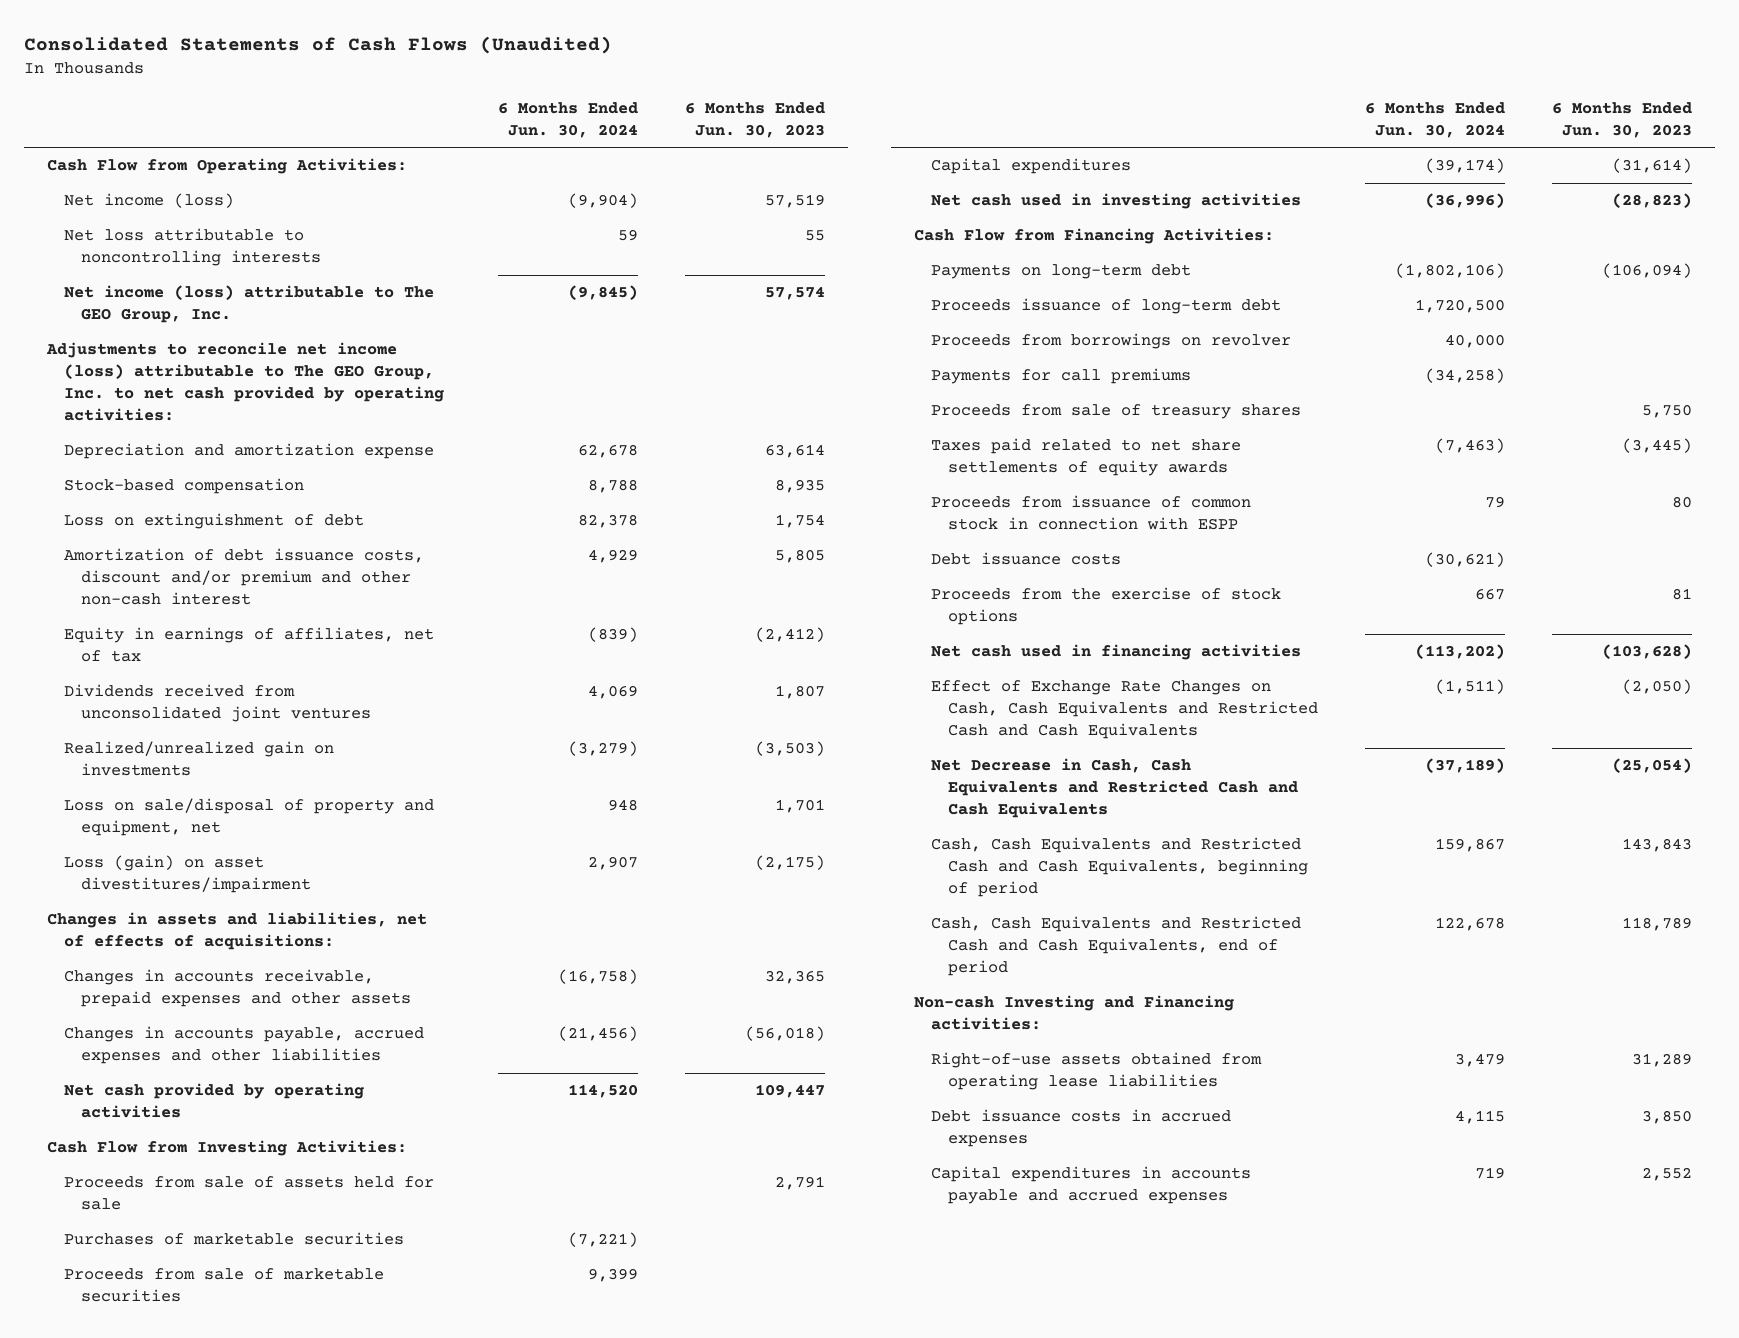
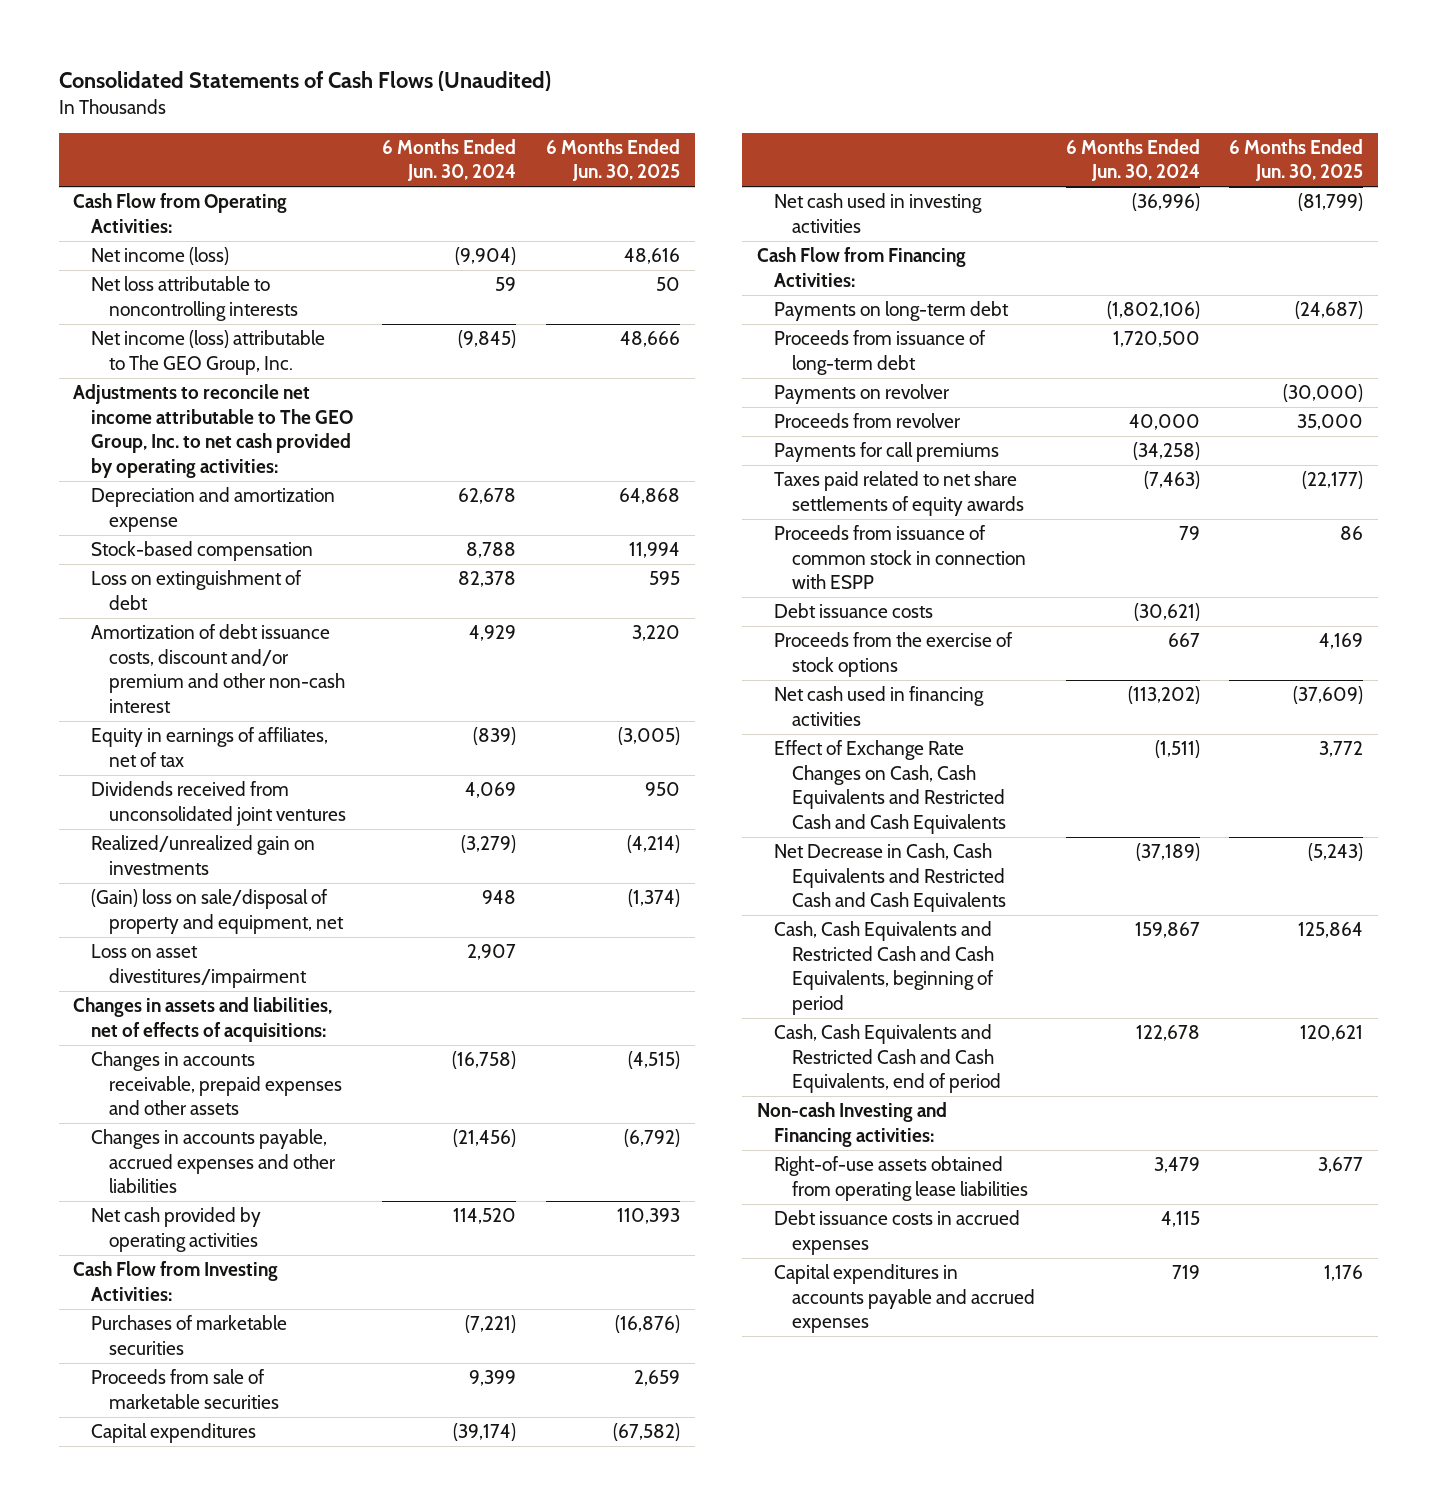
[684,101,825,138] 6 Months Ended Jun. 30, 2023 -> none
none -> [545,138,680,182] 6 Months Ended Jun. 30, 2025
[46,342,445,421] Adjustments to reconcile net income (loss) attributable to The GEO Group, Inc. to net cash provided by operating activities: -> [73,384,354,478] Adjustments to reconcile net income attributable to The GEO Group, Inc. to net cash provided by operating activities:
[64,798,435,837] Loss on sale/disposal of property and equipment, net -> [91,889,344,934] (Gain) loss on sale/disposal of property and equipment, net
[64,855,311,894] Loss (gain) on asset divestitures/impairment -> [91,944,307,988] Loss on asset divestitures/impairment
[64,1176,435,1211] Proceeds from sale of assets held for sale -> none
[931,298,1282,315] Proceeds issuance of long-term debt -> [774,330,987,375] Proceeds from issuance of long-term debt
none -> [774,384,951,405] Payments on revolver
[931,333,1292,350] Proceeds from borrowings on revolver -> [774,413,962,429] Proceeds from revolver
[931,404,1302,420] Proceeds from sale of treasury shares -> none

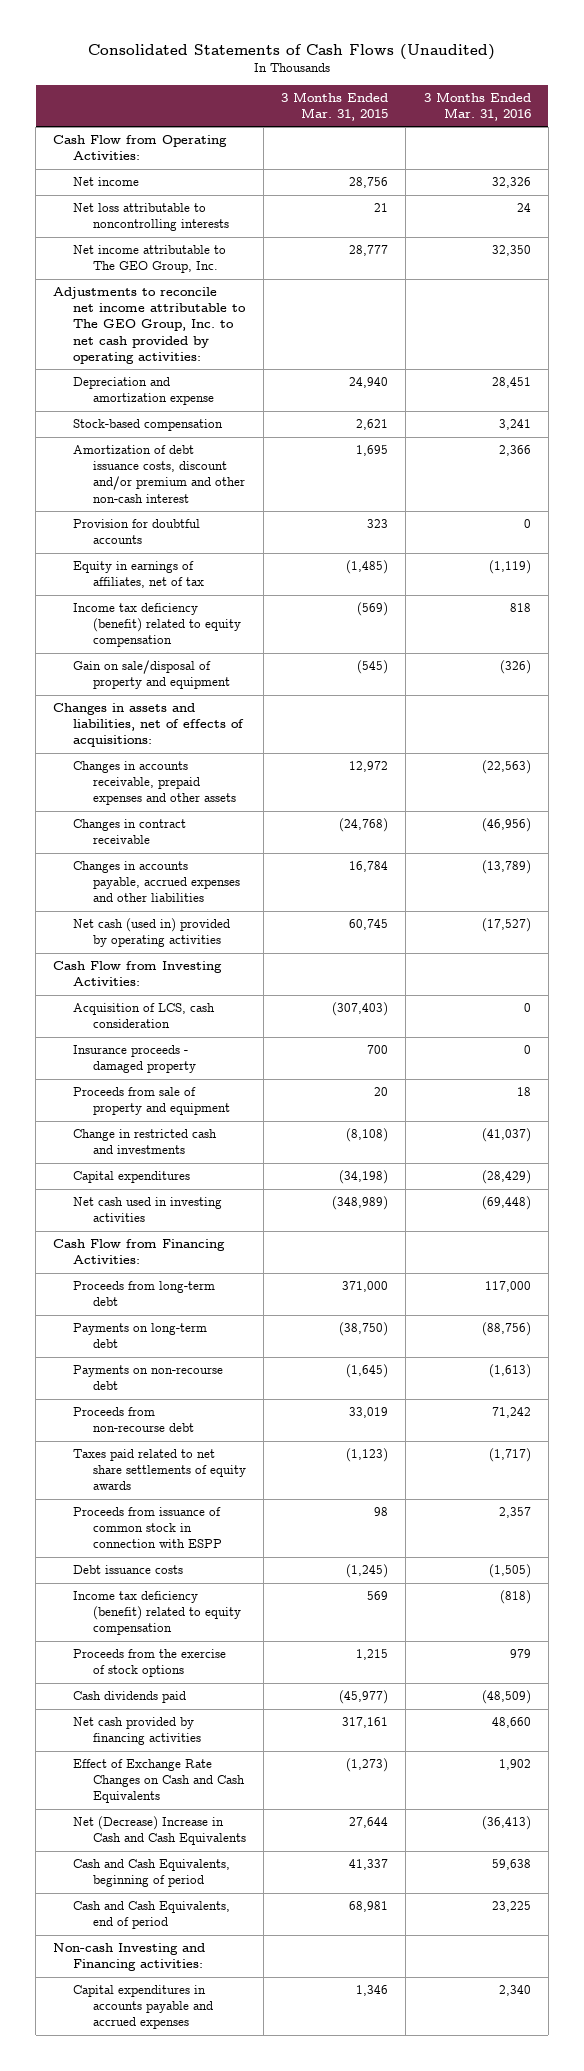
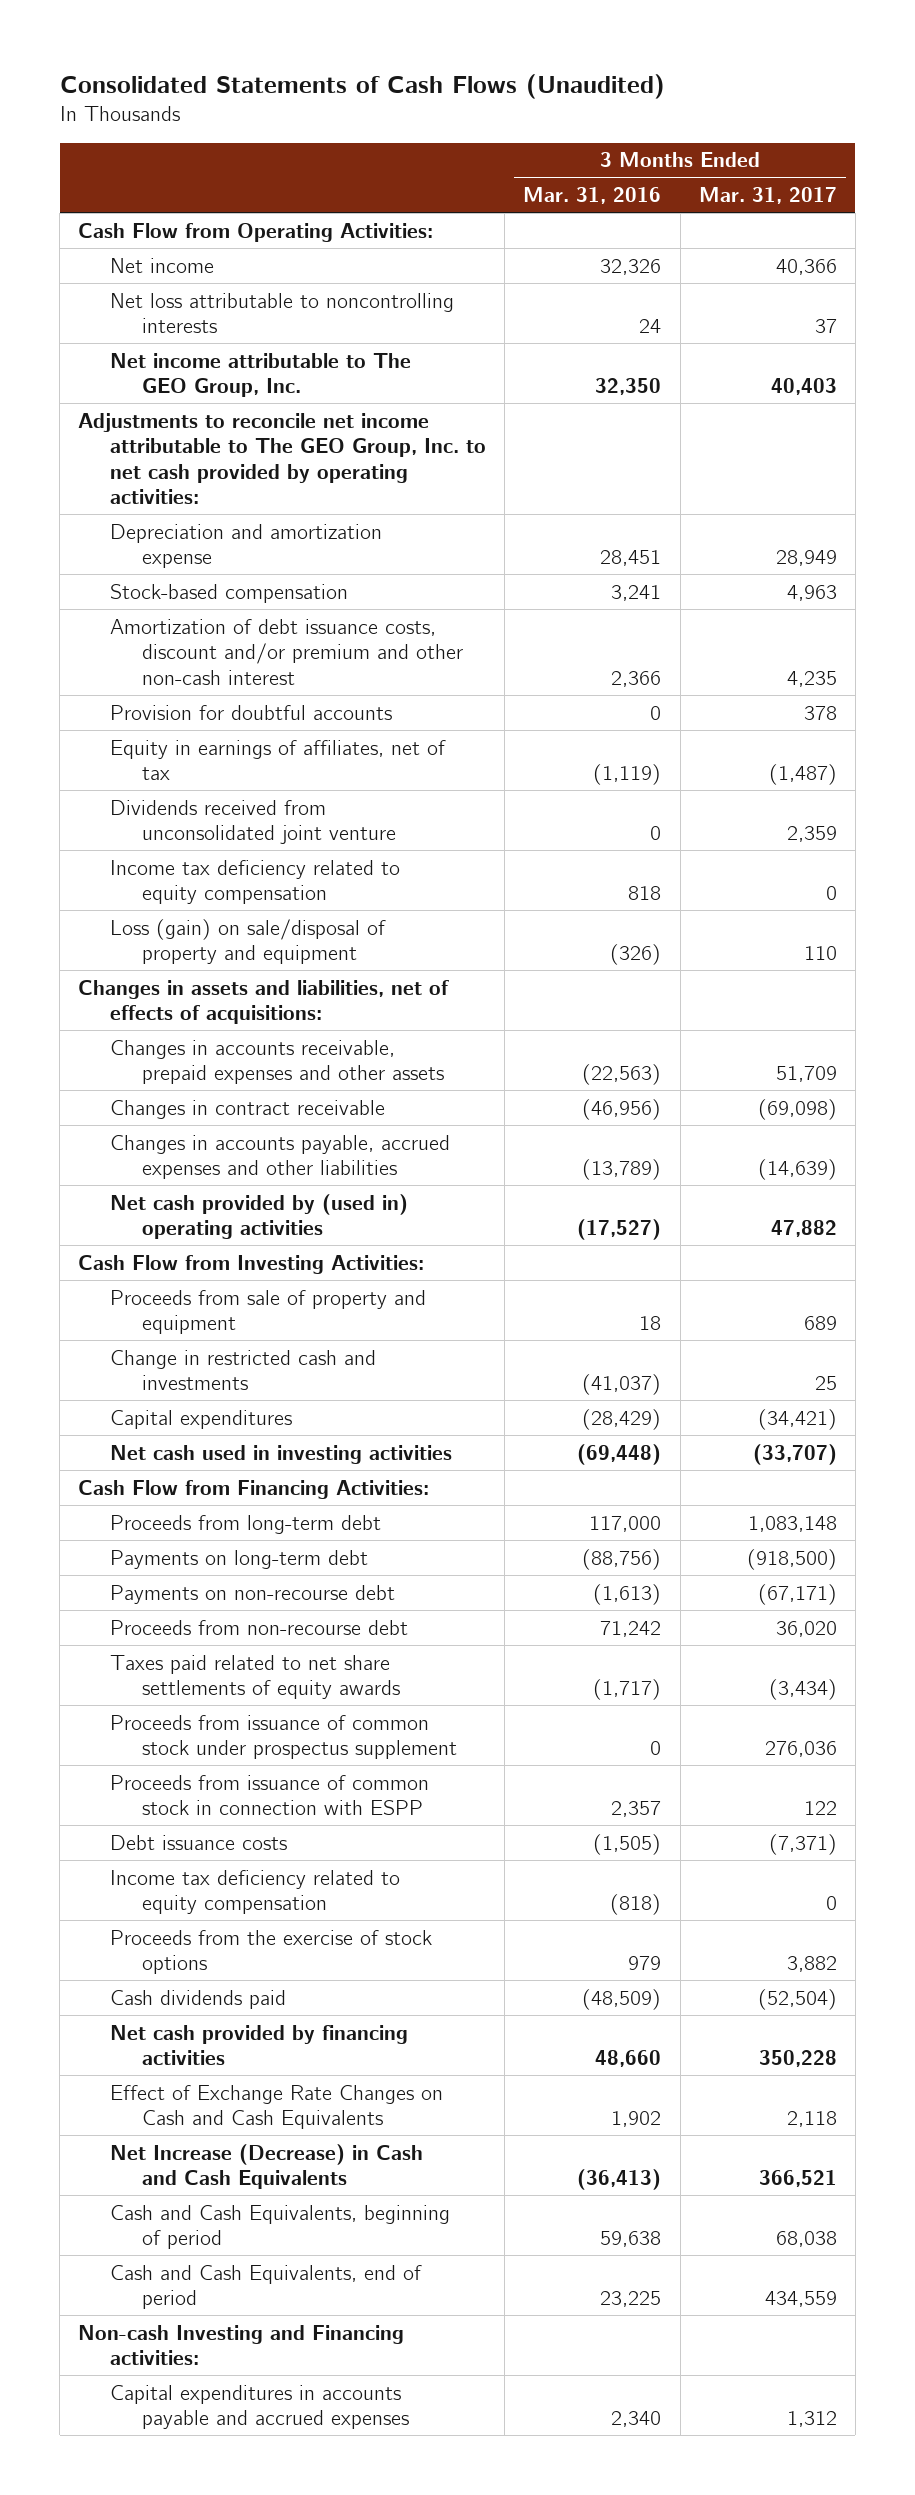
[281,91,389,121] 3 Months Ended Mar. 31, 2015 -> none
none -> [698,187,837,205] Mar. 31, 2017
none -> [110,799,397,845] Dividends received from unconsolidated joint venture
[73,603,242,648] Income tax deficiency (benefit) related to equity compensation -> [110,859,401,905] Income tax deficiency related to equity compensation
[73,660,231,690] Gain on sale/disposal of property and equipment -> [110,918,387,965] Loss (gain) on sale/disposal of property and equipment
[73,918,231,948] Net cash (used in) provided by operating activities -> [110,1193,409,1240] Net cash provided by (used in) operating activities
[73,1003,216,1029] Acquisition of LCS, cash consideration -> none
[73,1045,197,1074] Insurance proceeds - damaged property -> none
none -> [110,1714,458,1760] Proceeds from issuance of common stock under prospectus supplement
[73,1591,242,1636] Income tax deficiency (benefit) related to equity compensation -> [110,1869,401,1915] Income tax deficiency related to equity compensation
[73,1816,247,1846] Net (Decrease) Increase in Cash and Cash Equivalents -> [110,2143,424,2190] Net Increase (Decrease) in Cash and Cash Equivalents

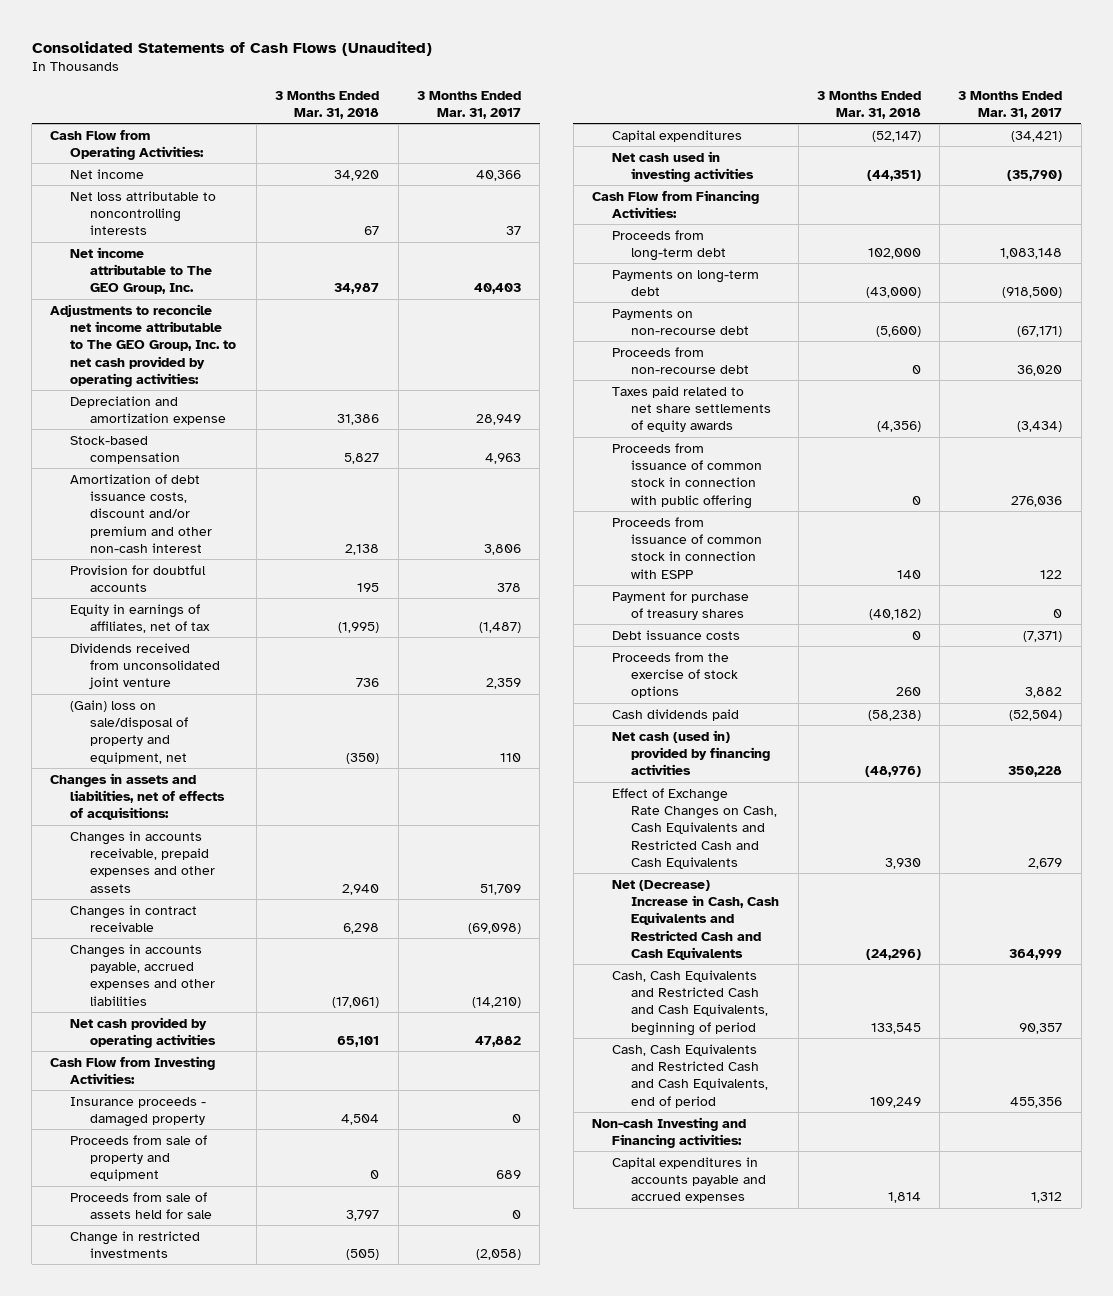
[523,187,662,205] Mar. 31, 2016 -> none
none -> [275,90,380,119] 3 Months Ended Mar. 31, 2018
[786,670,837,687] 4,235 -> [483,543,521,555] 3,806
[110,859,401,905] Income tax deficiency related to equity compensation -> none
[110,918,387,965] Loss (gain) on sale/disposal of property and equipment -> [70,699,188,764] (Gain) loss on sale/disposal of property and equipment, net
[757,1159,837,1181] (14,639) -> [471,996,521,1008] (14,210)
[110,1193,409,1240] Net cash provided by (used in) operating activities -> [70,1016,216,1048] Net cash provided by operating activities
none -> [70,1096,207,1127] Insurance proceeds - damaged property
none -> [70,1191,212,1219] Proceeds from sale of assets held for sale
[110,1349,377,1391] Change in restricted cash and investments -> [70,1230,201,1258] Change in restricted investments
[814,1376,837,1391] 25 -> [475,1248,521,1260] (2,058)
[752,1443,837,1465] (33,707) -> [1007,169,1063,181] (35,790)
[110,1714,458,1760] Proceeds from issuance of common stock under prospectus supplement -> [611,442,763,509] Proceeds from issuance of common stock in connection with public offering
none -> [611,590,749,620] Payment for purchase of treasury shares
[110,1869,401,1915] Income tax deficiency related to equity compensation -> none
[110,2024,409,2066] Net cash provided by financing activities -> [611,729,771,776] Net cash (used in) provided by financing activities
[110,2084,444,2130] Effect of Exchange Rate Changes on Cash and Cash Equivalents -> [611,787,778,869] Effect of Exchange Rate Changes on Cash, Cash Equivalents and Restricted Cash and Cash Equivalents
[786,2111,837,2128] 2,118 -> [1028,857,1063,869] 2,679
[110,2143,424,2190] Net Increase (Decrease) in Cash and Cash Equivalents -> [611,879,780,960] Net (Decrease) Increase in Cash, Cash Equivalents and Restricted Cash and Cash Equivalents
[758,2170,837,2188] 366,521 -> [1009,948,1063,960] 364,999
[110,2204,451,2250] Cash and Cash Equivalents, beginning of period -> [611,969,769,1036] Cash, Cash Equivalents and Restricted Cash and Cash Equivalents, beginning of period
[775,2231,837,2248] 68,038 -> [1019,1022,1063,1034] 90,357
[110,2264,423,2310] Cash and Cash Equivalents, end of period -> [611,1043,769,1108] Cash, Cash Equivalents and Restricted Cash and Cash Equivalents, end of period
[764,2291,837,2308] 434,559 -> [1010,1096,1063,1108] 455,356

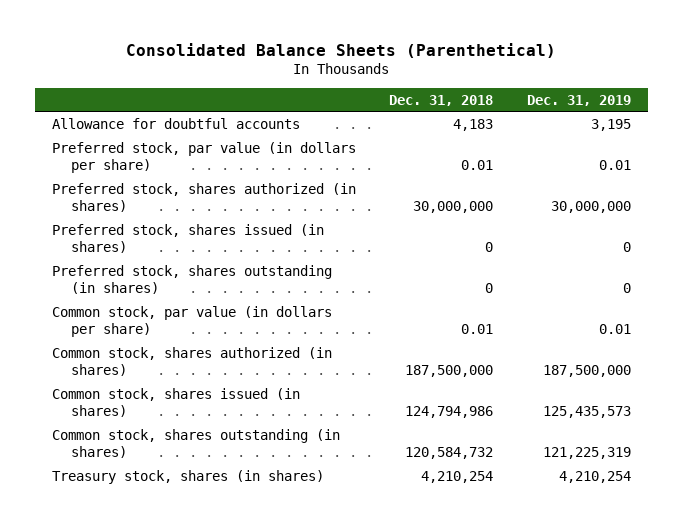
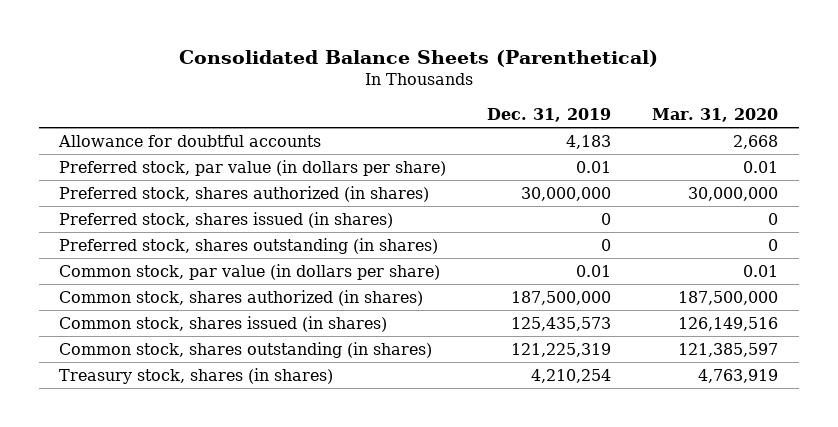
[389,94,494,106] Dec. 31, 2018 -> none
none -> [652,108,779,123] Mar. 31, 2020
[591,118,632,131] 3,195 -> [566,134,612,149] 4,183

